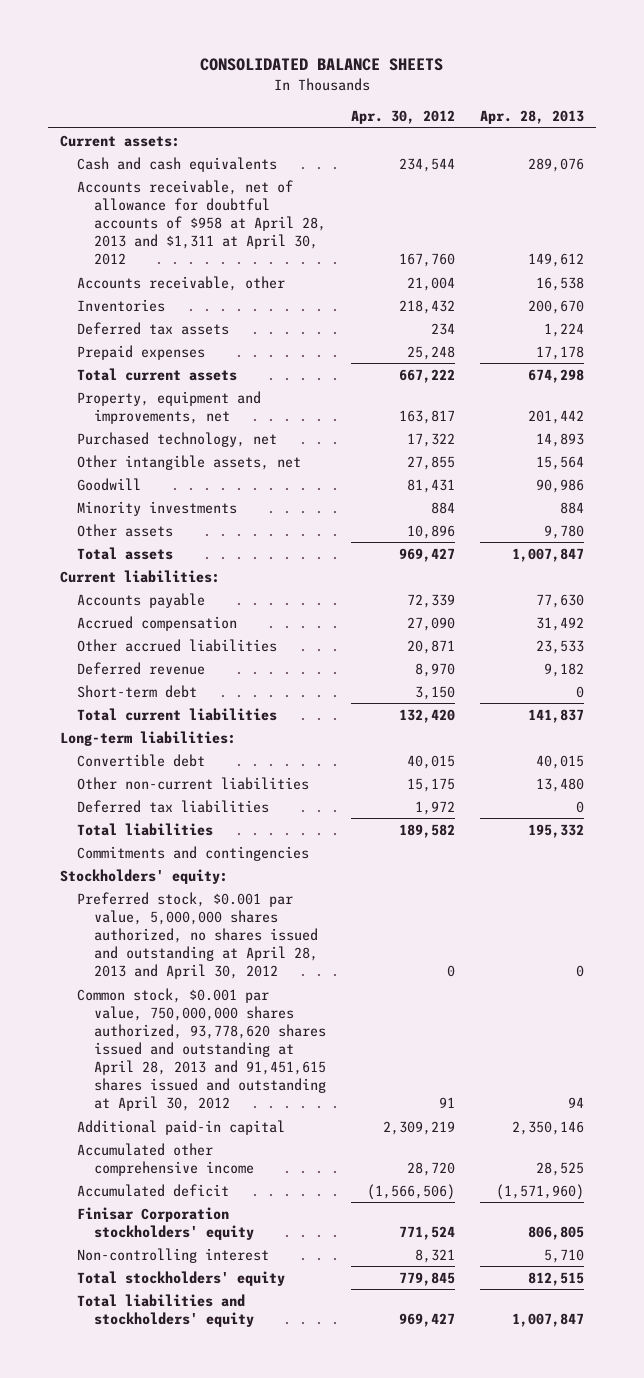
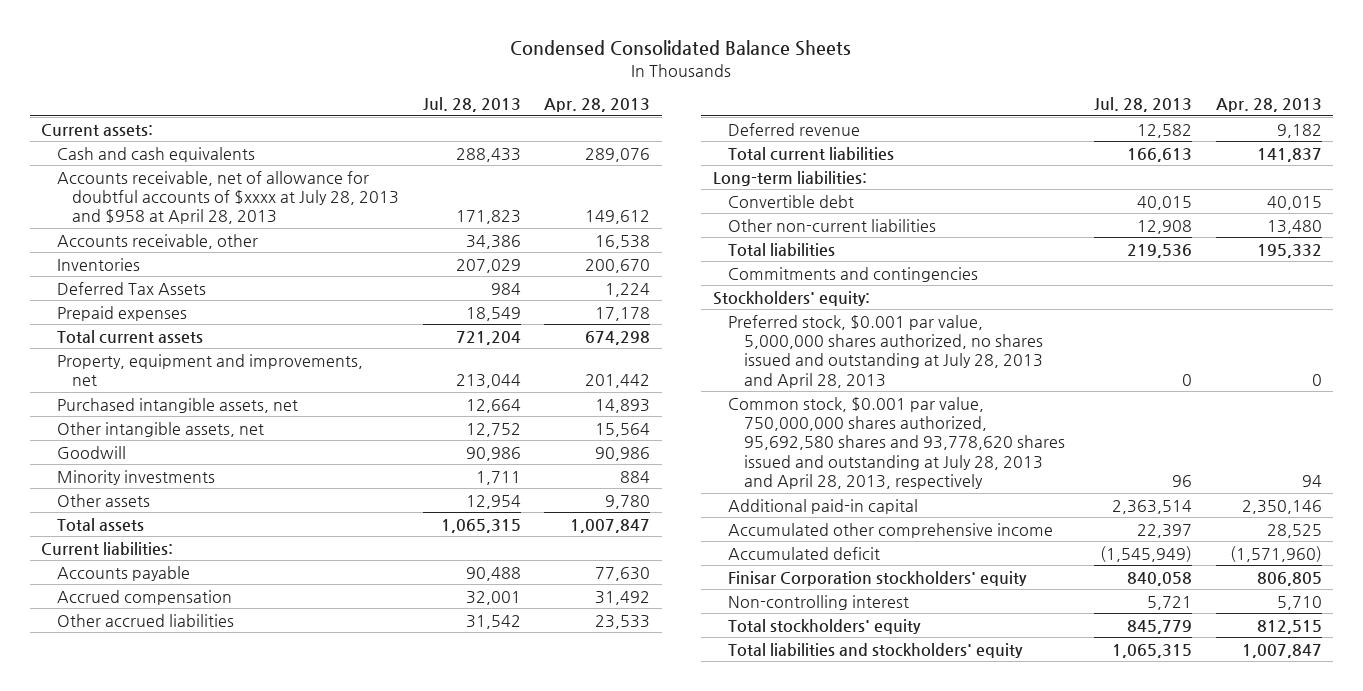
[200,58,444,72] CONSOLIDATED BALANCE SHEETS -> [510,40,852,57] Condensed Consolidated Balance Sheets
[350,110,455,125] Apr. 30, 2012 -> none
none -> [422,97,521,113] Jul. 28, 2013
[77,179,327,265] Accounts receivable, net of allowance for doubtful accounts of $958 at April 28, 2013 and $1,311 at April 30, 2012 -> [56,170,400,225] Accounts receivable, net of allowance for doubtful accounts of $xxxx at July 28, 2013 and $958 at April 28, 2013
[77,321,230,335] Deferred tax assets -> [56,281,206,295] Deferred Tax Assets
[77,431,278,447] Purchased technology, net -> [56,397,298,413] Purchased intangible assets, net
[77,684,198,698] Short-term debt -> none
[77,799,270,813] Deferred tax liabilities -> none
[77,891,319,979] Preferred stock, $0.001 par value, 5,000,000 shares authorized, no shares issued and outstanding at April 28, 2013 and April 30, 2012 -> [728,314,1044,388] Preferred stock, $0.001 par value, 5,000,000 shares authorized, no shares issued and outstanding at July 28, 2013 and April 28, 2013
[77,987,327,1112] Common stock, $0.001 par value, 750,000,000 shares authorized, 93,778,620 shares issued and outstanding at April 28, 2013 and 91,451,615 shares issued and outstanding at April 30, 2012 -> [728,396,1066,490] Common stock, $0.001 par value, 750,000,000 shares authorized, 95,692,580 shares and 93,778,620 shares issued and outstanding at July 28, 2013 and April 28, 2013, respectively

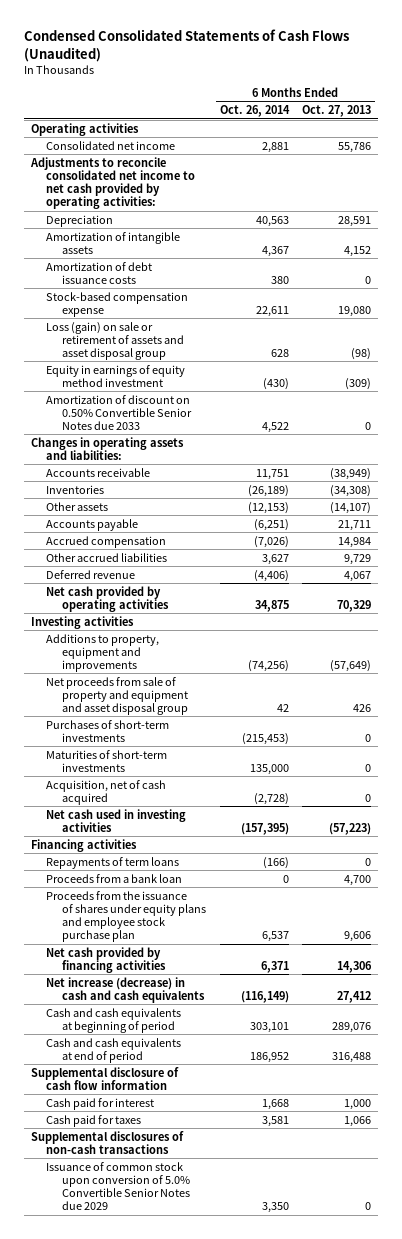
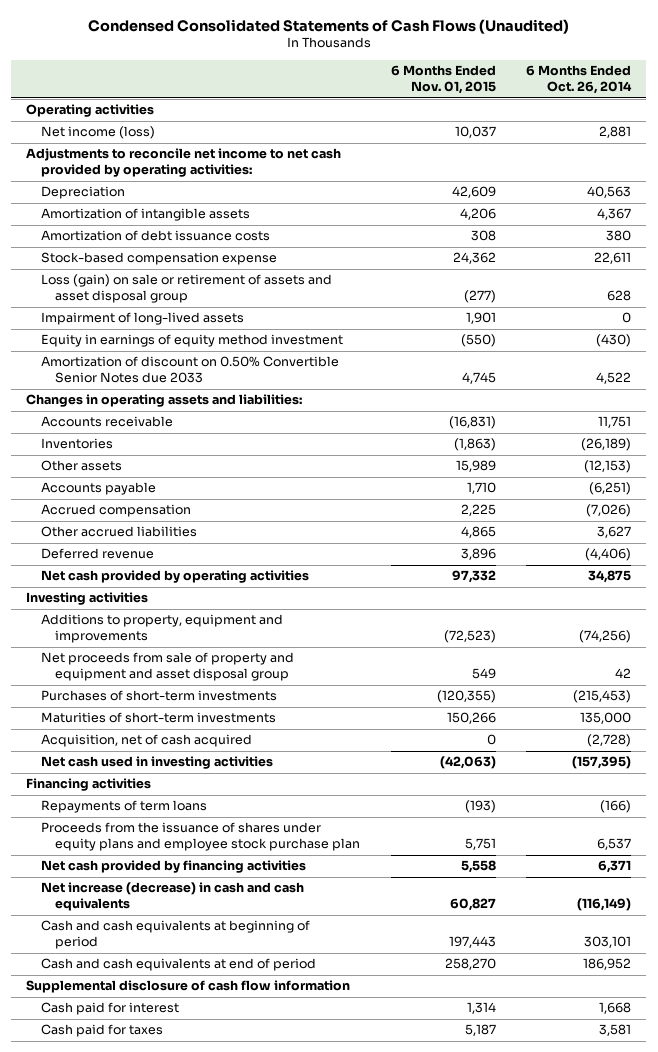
[302,105,372,118] Oct. 27, 2013 -> none
none -> [390,65,496,95] 6 Months Ended Nov. 01, 2015
[46,140,176,150] Consolidated net income -> [40,126,155,140] Net income (loss)
[30,156,196,210] Adjustments to reconcile consolidated net income to net cash provided by operating activities: -> [26,148,342,178] Adjustments to reconcile net income to net cash provided by operating activities:
none -> [40,312,244,326] Impairment of long-lived assets
[46,873,183,883] Proceeds from a bank loan -> none
[31,1130,185,1154] Supplemental disclosures of non-cash transactions -> none
[46,1161,190,1211] Issuance of common stock upon conversion of 5.0% Convertible Senior Notes due 2029 -> none

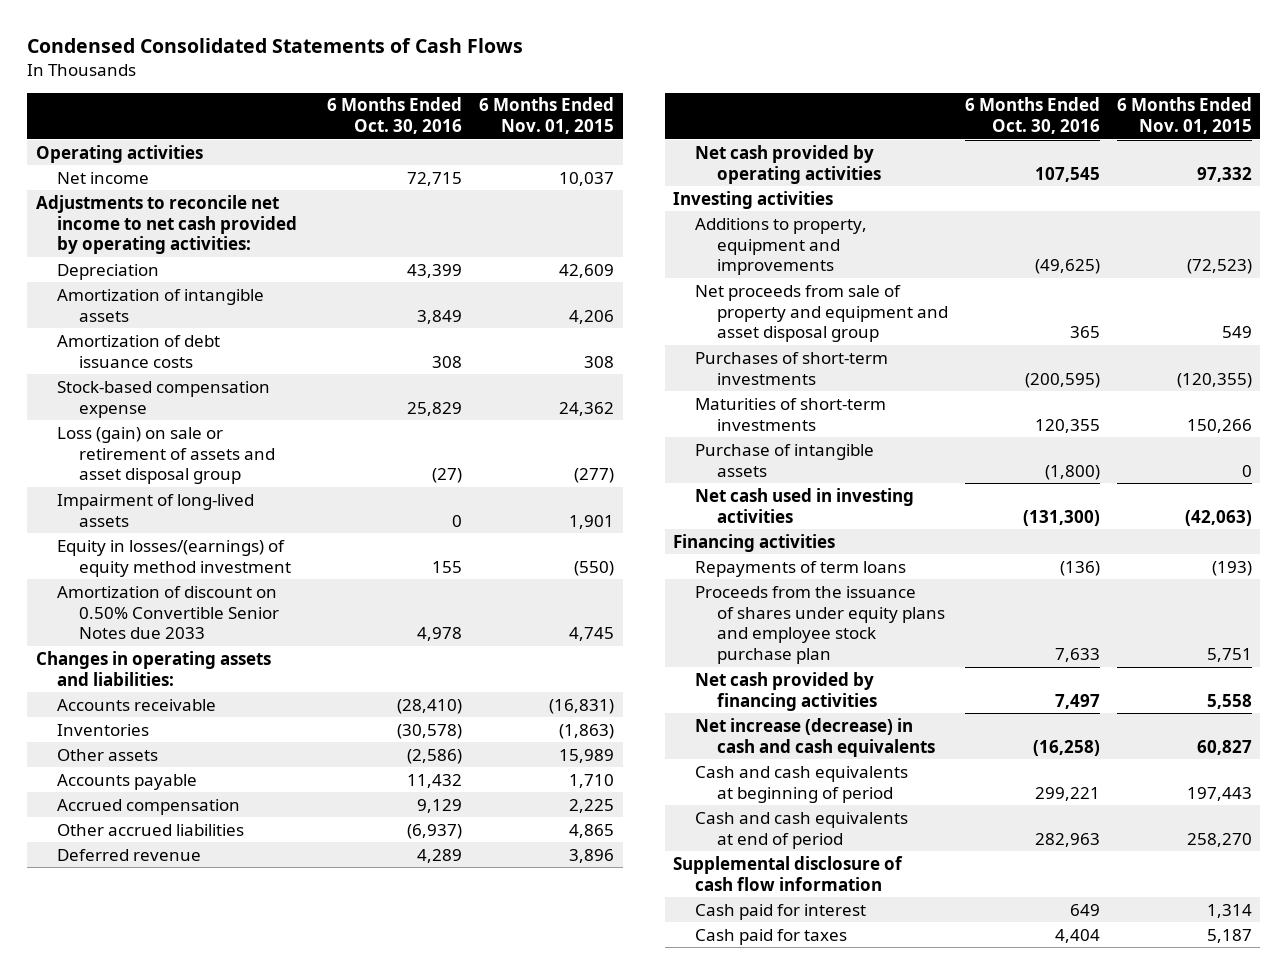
[87,18,569,34] Condensed Consolidated Statements of Cash Flows (Unaudited) -> [26,38,523,54] Condensed Consolidated Statements of Cash Flows
[526,65,633,95] 6 Months Ended Oct. 26, 2014 -> none
none -> [326,97,462,135] 6 Months Ended Oct. 30, 2016
[40,126,155,140] Net income (loss) -> [57,171,150,184] Net income
[40,334,343,348] Equity in earnings of equity method investment -> [57,539,291,577] Equity in losses/(earnings) of equity method investment
[40,734,252,748] Acquisition, net of cash acquired -> none
none -> [694,443,874,477] Purchase of intangible assets

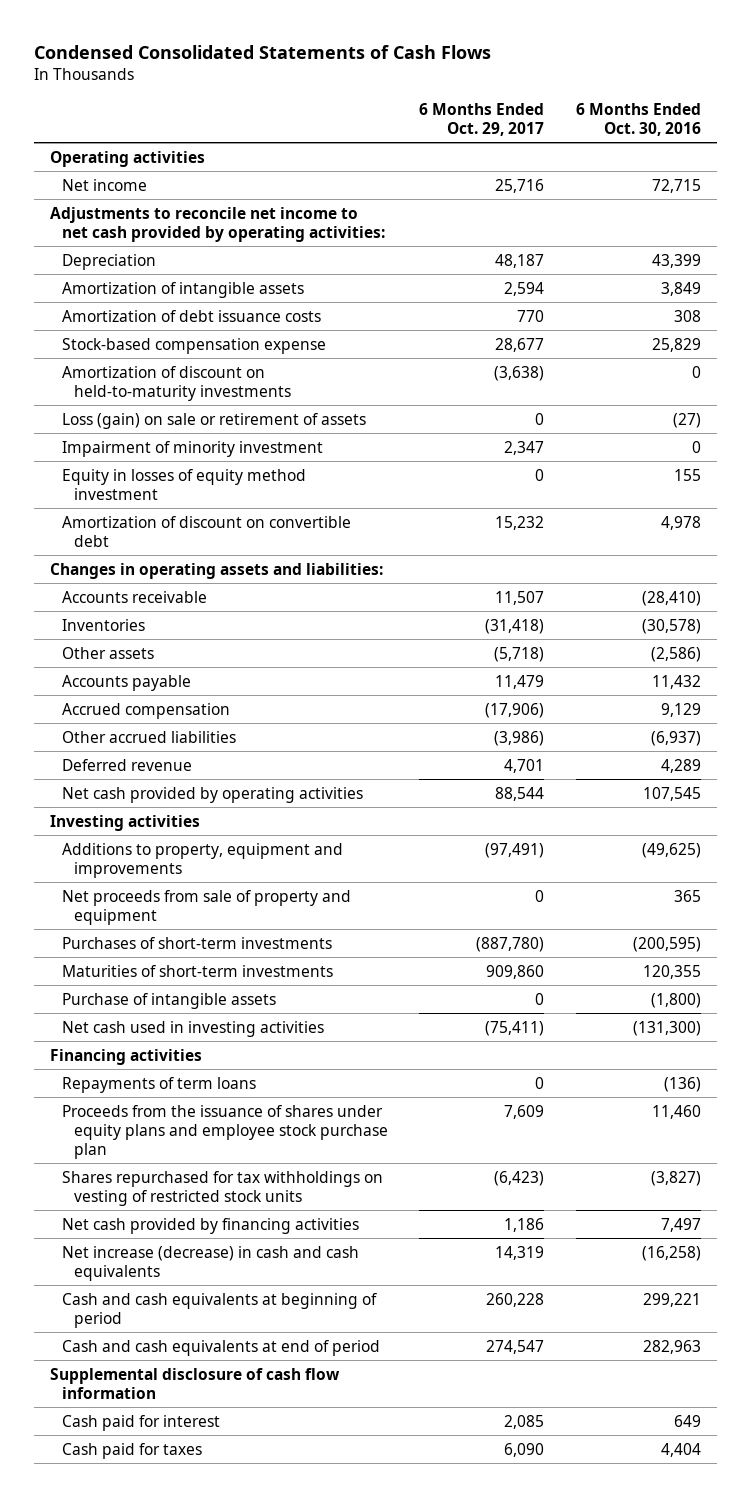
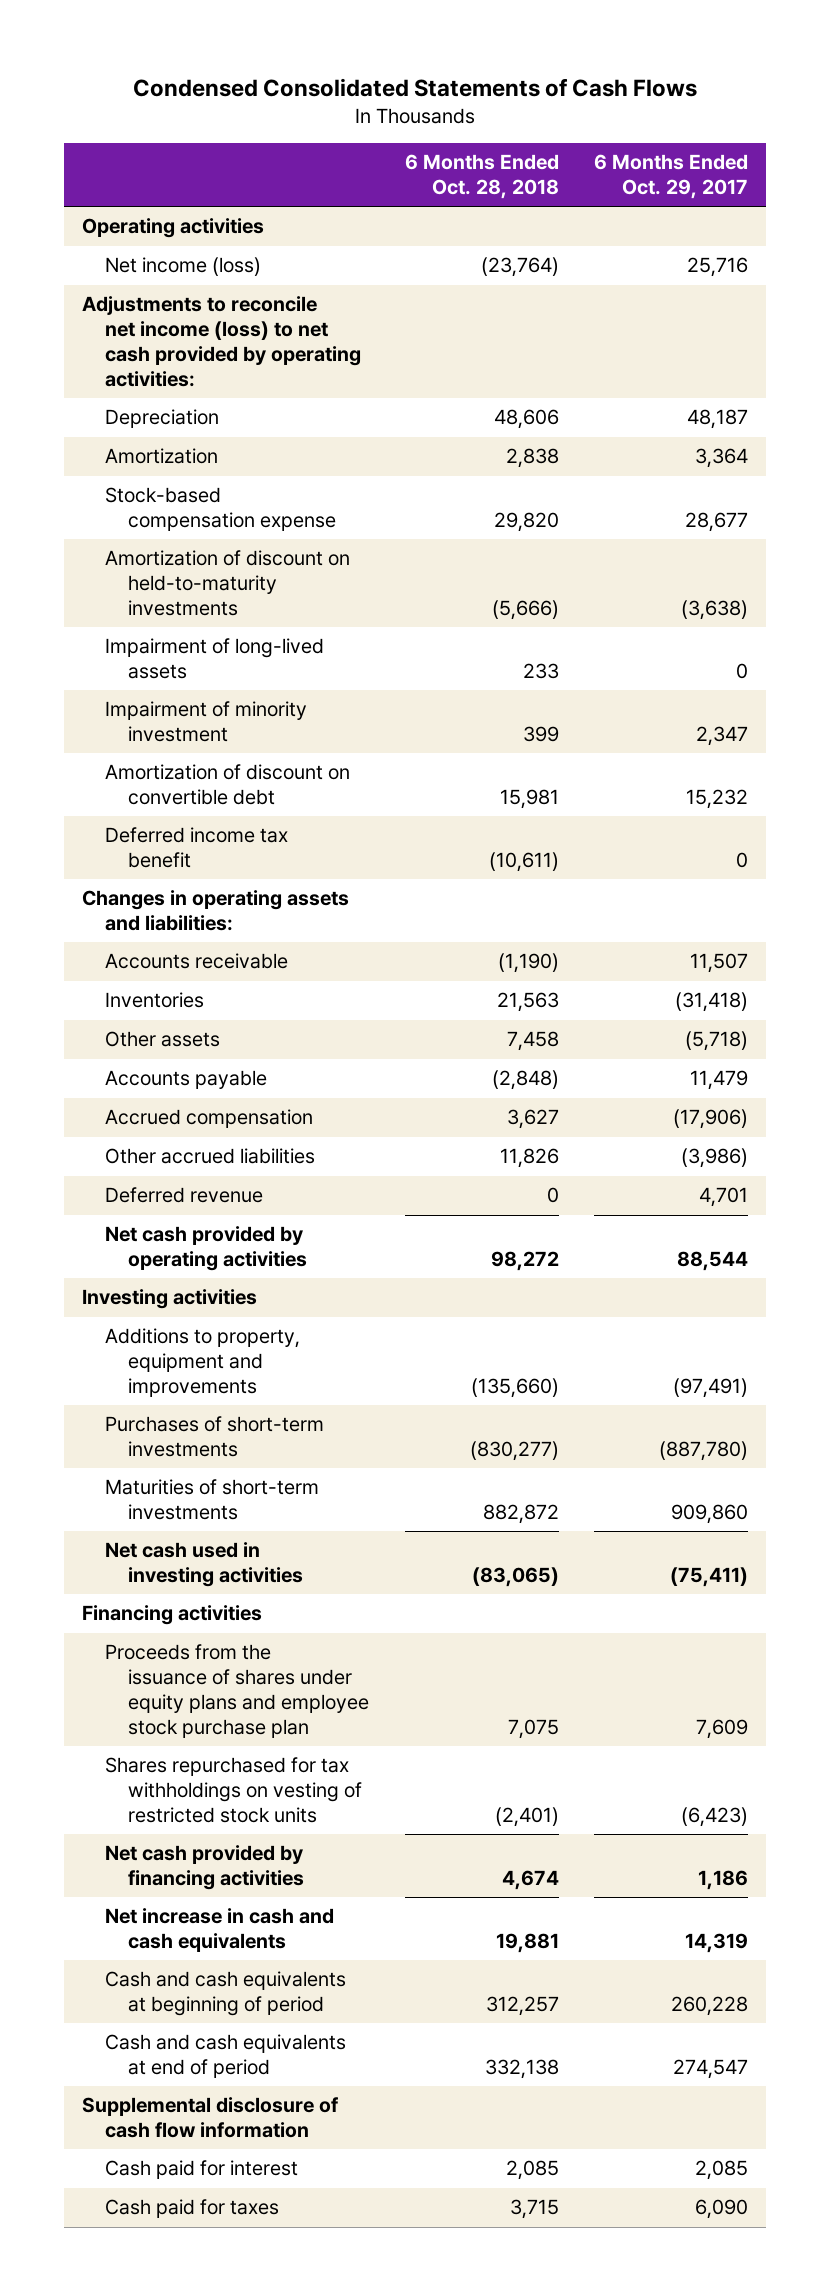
[575,102,701,136] 6 Months Ended Oct. 30, 2016 -> none
none -> [404,154,559,200] 6 Months Ended Oct. 28, 2018
[61,178,147,191] Net income -> [105,257,262,277] Net income (loss)
[50,206,385,242] Adjustments to reconcile net income to net cash provided by operating activities: -> [81,296,362,387] Adjustments to reconcile net income (loss) to net cash provided by operating activities:
[61,309,321,322] Amortization of debt issuance costs -> none
[61,281,304,298] Amortization of intangible assets -> [105,448,219,465] Amortization
[504,281,545,296] 2,594 -> [695,448,749,469] 3,364
[61,412,366,429] Loss (gain) on sale or retirement of assets -> none
none -> [105,638,325,680] Impairment of long-lived assets
[61,468,306,500] Equity in losses of equity method investment -> none
none -> [105,827,289,869] Deferred income tax benefit
[61,889,351,925] Net proceeds from sale of property and equipment -> none
[61,992,276,1009] Purchase of intangible assets -> none
[61,1076,256,1093] Repayments of term loans -> none
[61,1245,359,1281] Net increase (decrease) in cash and cash equivalents -> [105,1908,335,1953] Net increase in cash and cash equivalents

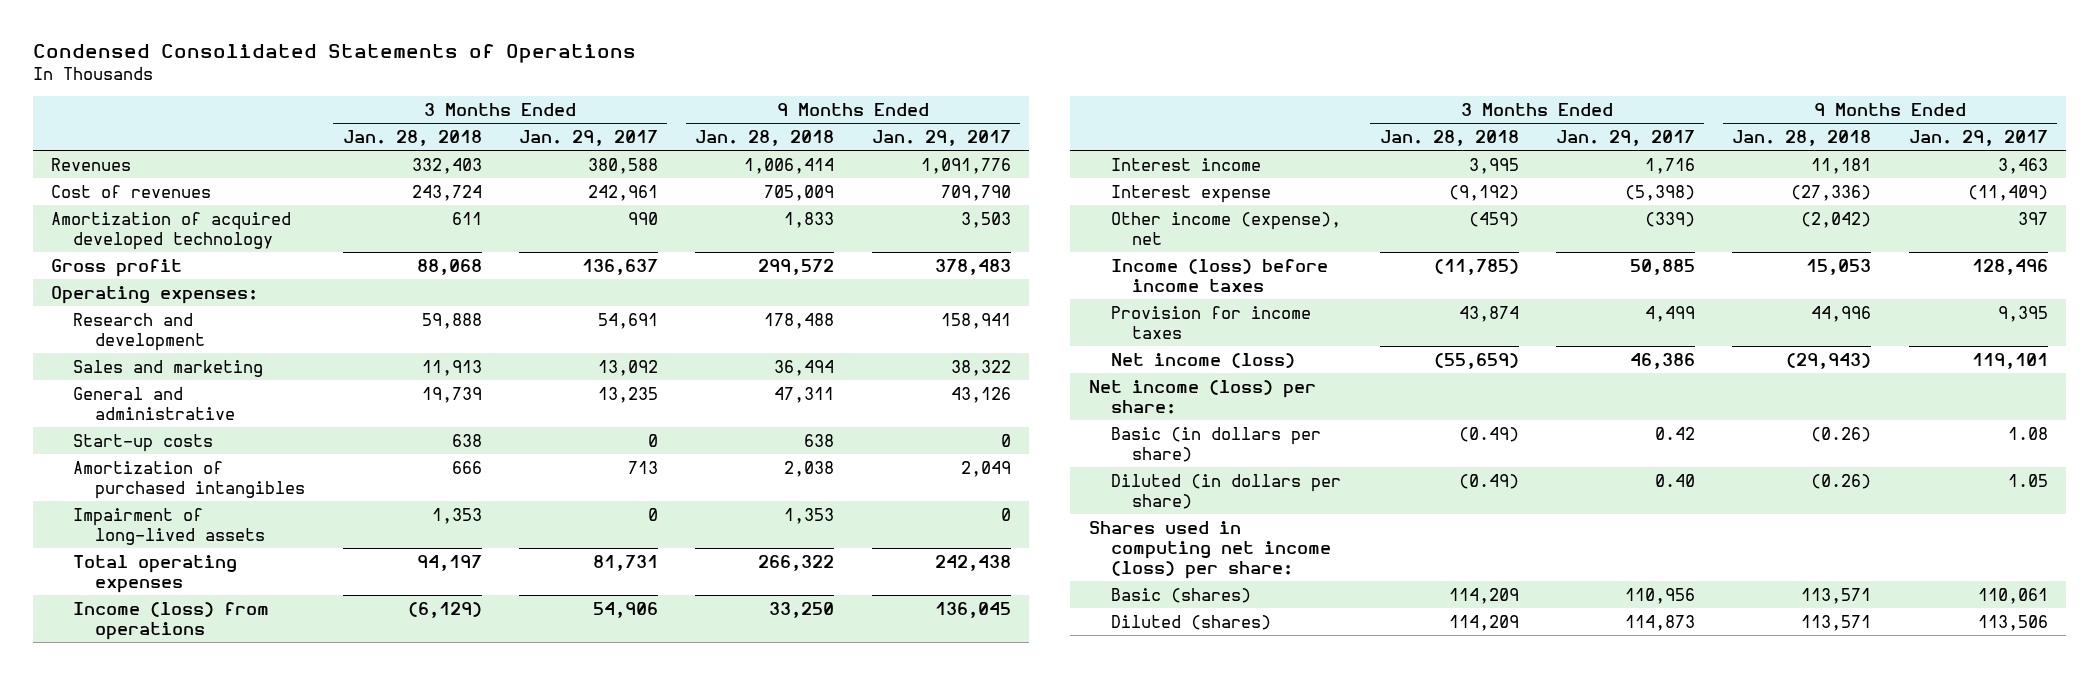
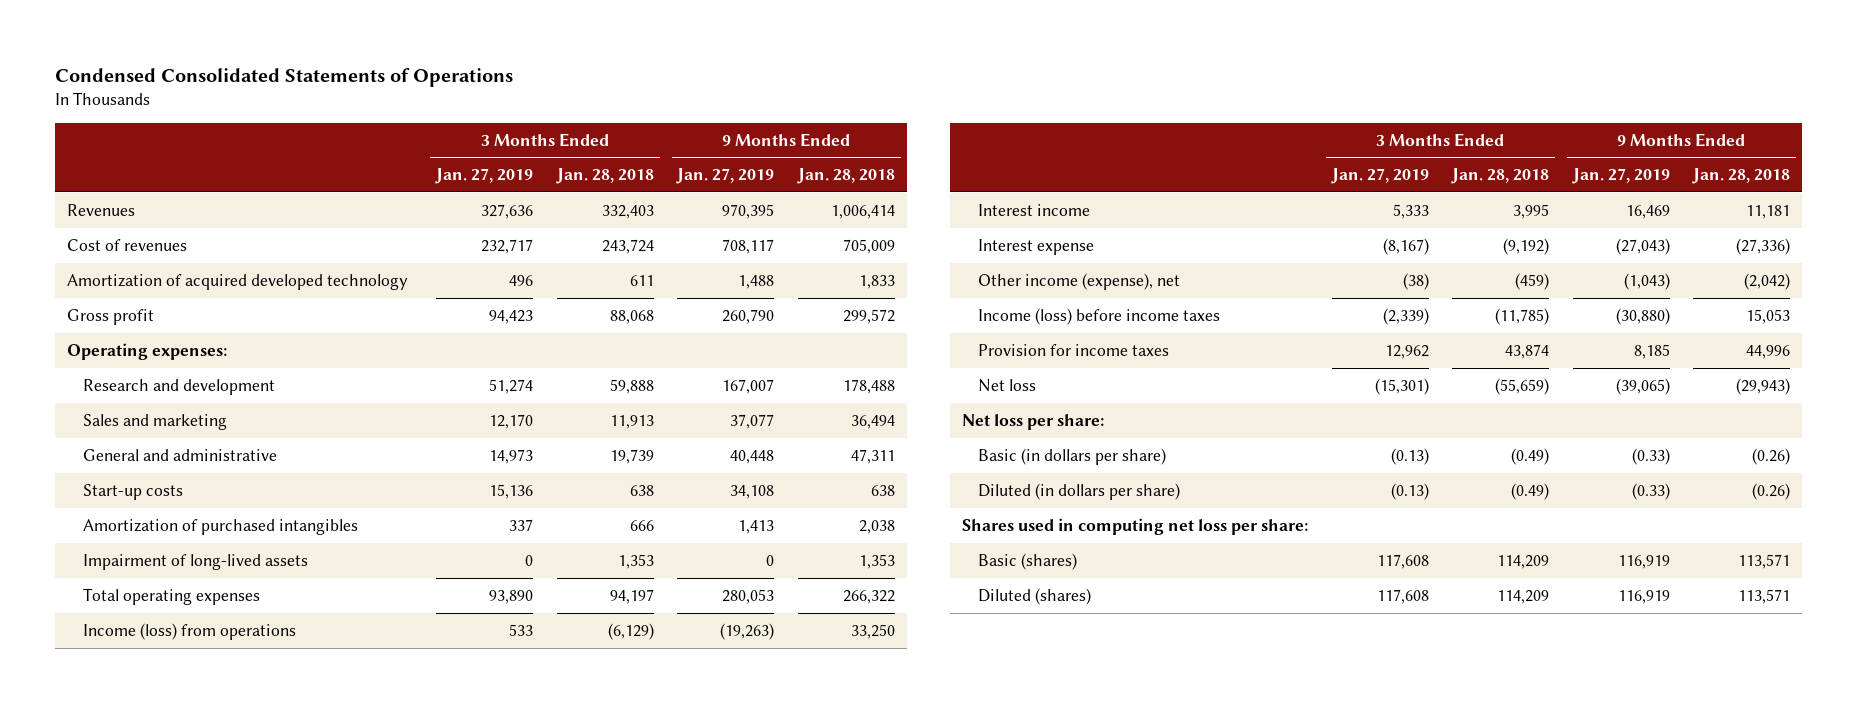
[518,129,658,146] Jan. 29, 2017 -> none
[871,129,1011,146] Jan. 29, 2017 -> none
none -> [435,168,534,185] Jan. 27, 2019
none -> [676,168,775,185] Jan. 27, 2019
[1110,352,1295,368] Net income (loss) -> [978,378,1037,392] Net loss
[1088,379,1316,414] Net income (loss) per share: -> [961,413,1104,430] Net loss per share:
[1088,520,1331,580] Shares used in computing net income (loss) per share: -> [961,517,1308,535] Shares used in computing net loss per share:

